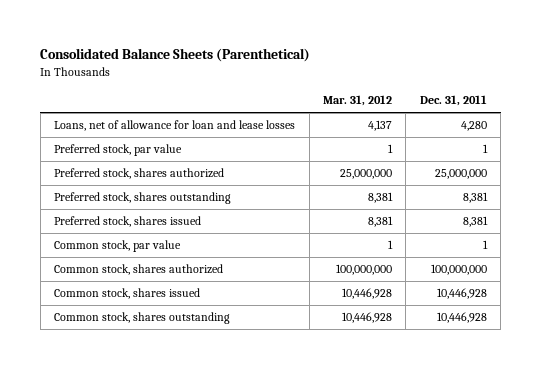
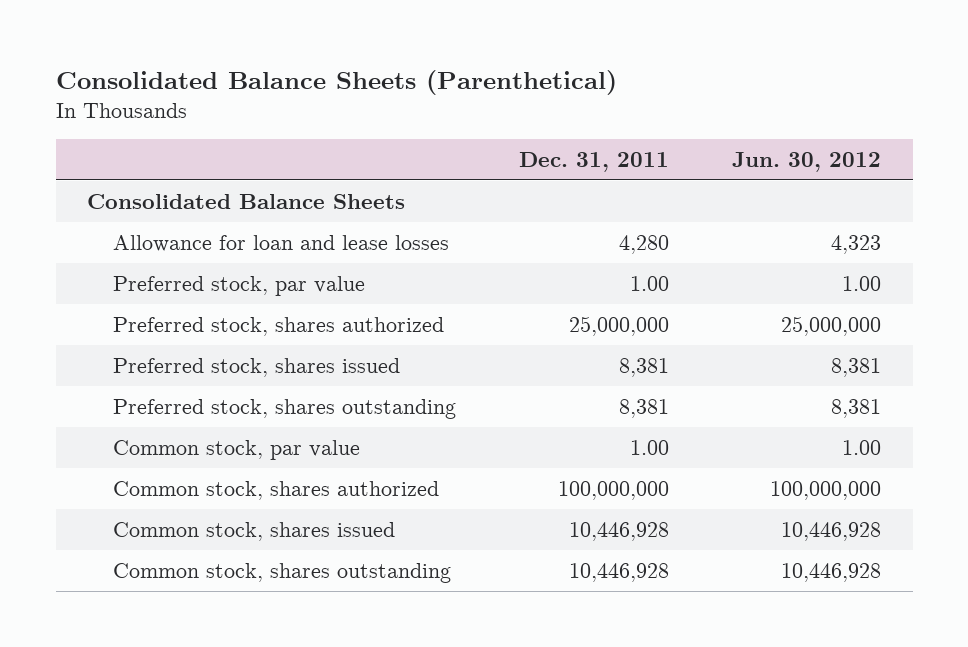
[322,95,392,107] Mar. 31, 2012 -> none
none -> [732,151,882,172] Jun. 30, 2012
none -> [87,193,406,209] Consolidated Balance Sheets
[54,120,296,132] Loans, net of allowance for loan and lease losses -> [112,234,449,252] Allowance for loan and lease losses
[482,144,488,154] 1 -> [629,275,669,291] 1.00
[54,192,232,205] Preferred stock, shares outstanding -> [112,398,456,419] Preferred stock, shares outstanding
[482,240,488,250] 1 -> [629,439,669,455] 1.00

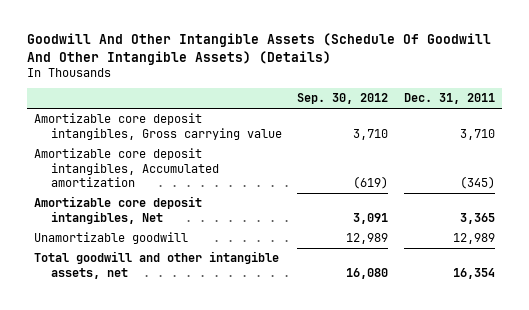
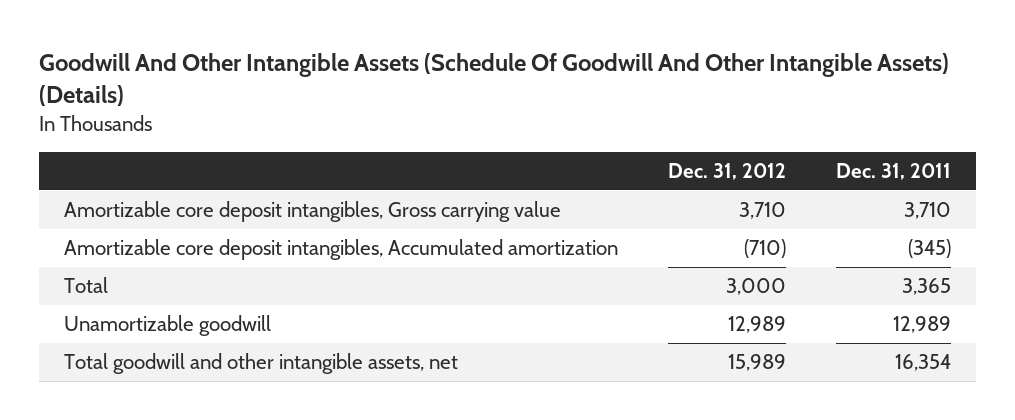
[297,93,389,105] Sep. 30, 2012 -> none
none -> [667,162,786,180] Dec. 31, 2012
[34,196,203,224] Amortizable core deposit intangibles, Net -> [63,277,108,294] Total

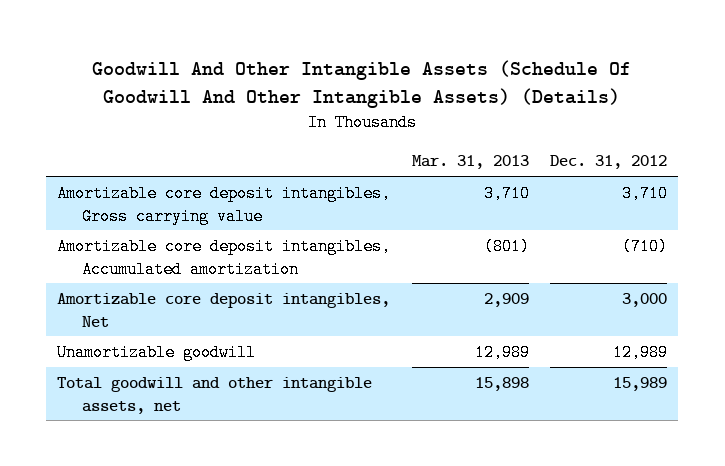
[835,162,951,180] Dec. 31, 2011 -> none
none -> [411,155,529,170] Mar. 31, 2013
[63,277,108,294] Total -> [57,292,391,327] Amortizable core deposit intangibles, Net

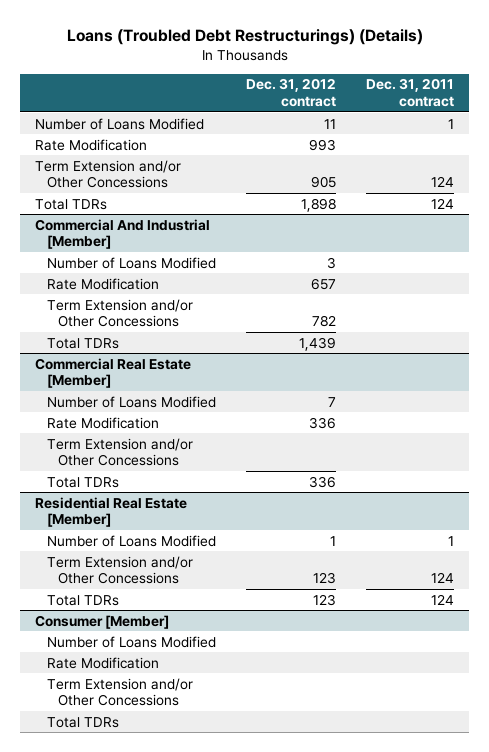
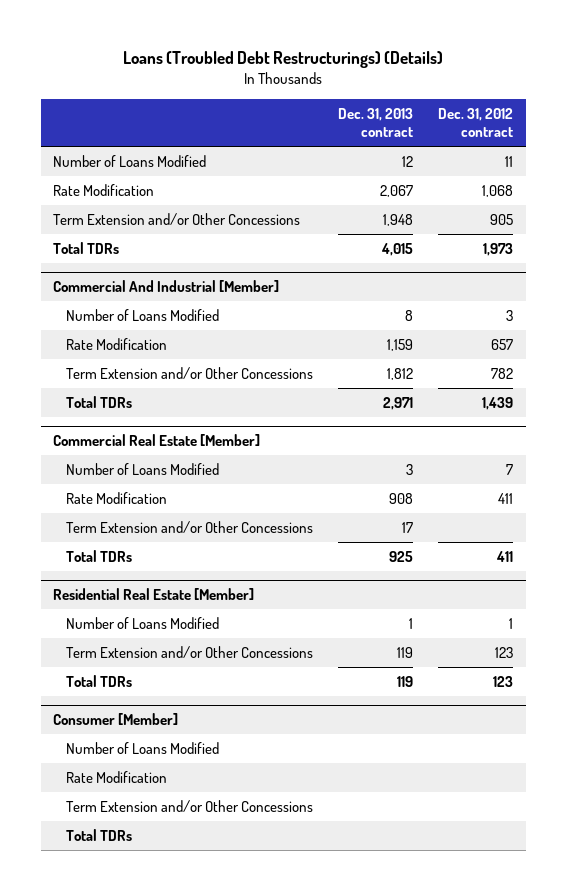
[366,78,455,107] Dec. 31, 2011 contract -> none
none -> [338,108,414,138] Dec. 31, 2013 contract
[308,138,336,151] 993 -> [482,184,514,197] 1,068
[300,197,336,212] 1,898 -> [483,242,514,256] 1,973
[308,416,336,429] 336 -> [498,492,514,504] 411
[308,475,336,488] 336 -> [496,550,514,562] 411

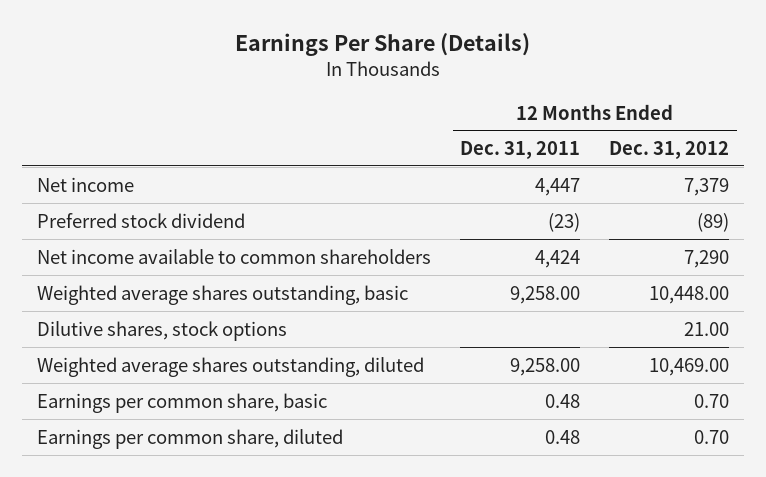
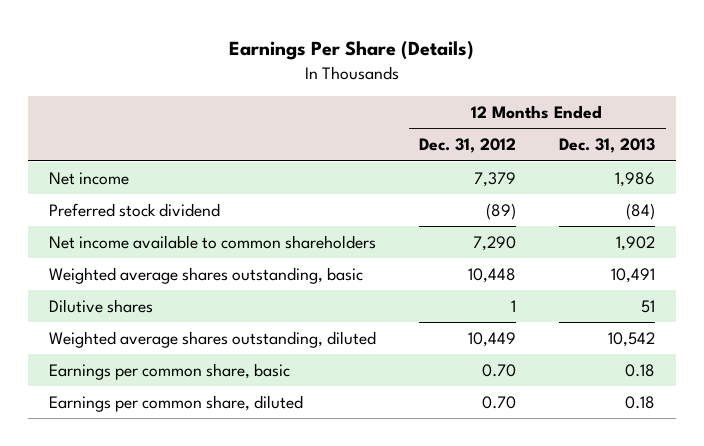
[460,141,581,160] Dec. 31, 2011 -> none
none -> [559,138,656,154] Dec. 31, 2013
[649,285,730,304] 10,448.00 -> [468,267,517,283] 10,448
[36,320,287,341] Dilutive shares, stock options -> [49,298,154,313] Dilutive shares
[684,321,730,336] 21.00 -> [511,299,517,312] 1
[649,357,730,376] 10,469.00 -> [468,331,517,347] 10,449

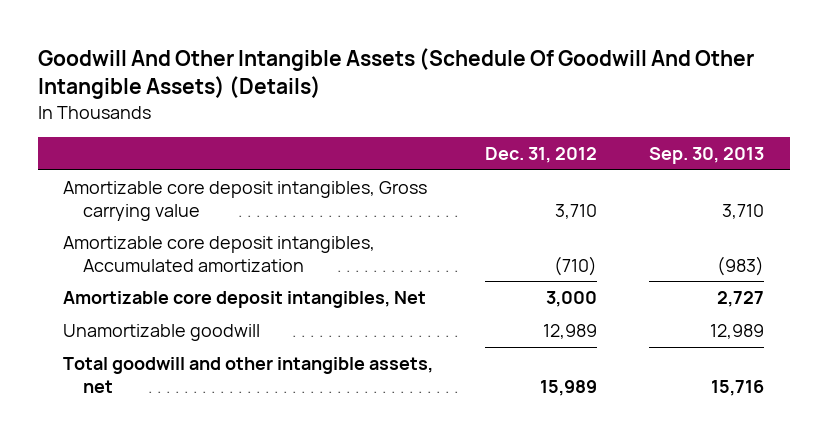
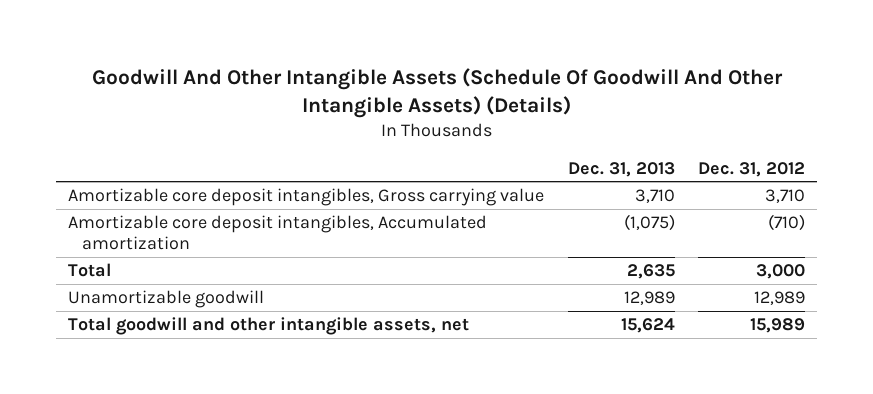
[649,147,765,165] Sep. 30, 2013 -> none
none -> [567,161,675,177] Dec. 31, 2013
[63,291,427,309] Amortizable core deposit intangibles, Net -> [67,262,111,277] Total

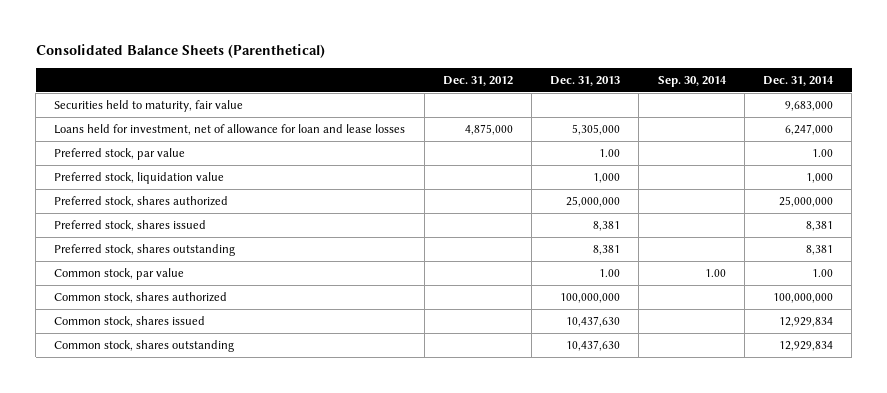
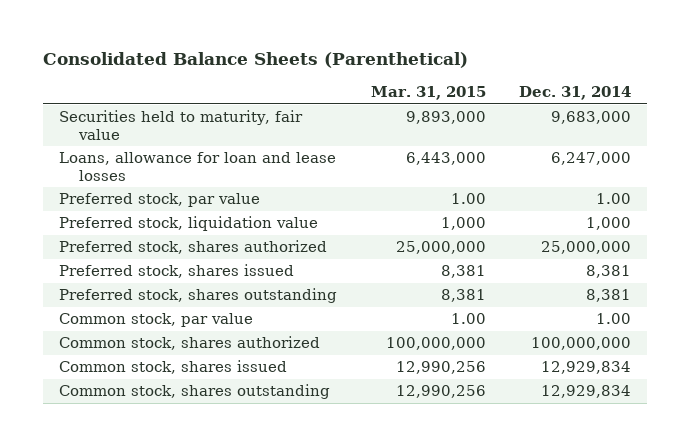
[442,75,513,86] Dec. 31, 2012 -> none
[550,75,621,86] Dec. 31, 2013 -> none
[657,75,727,87] Sep. 30, 2014 -> none
none -> [370,85,486,100] Mar. 31, 2015
[54,123,406,135] Loans held for investment, net of allowance for loan and lease losses -> [59,152,337,181] Loans, allowance for loan and lease losses

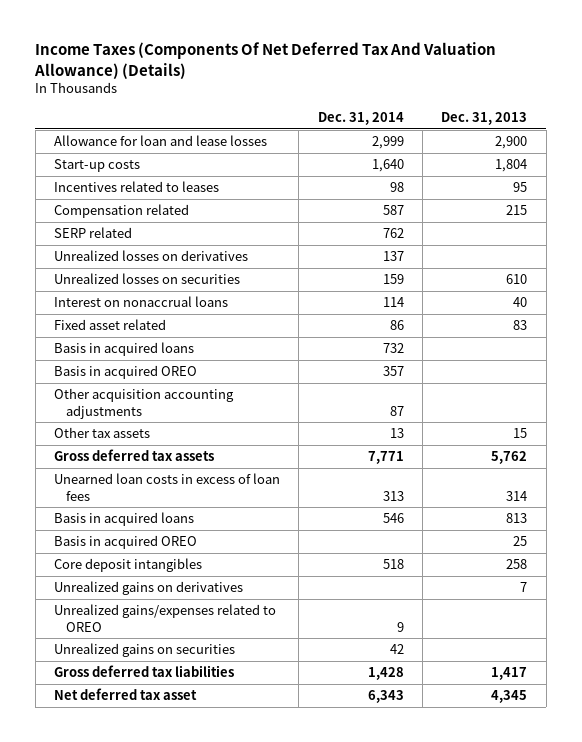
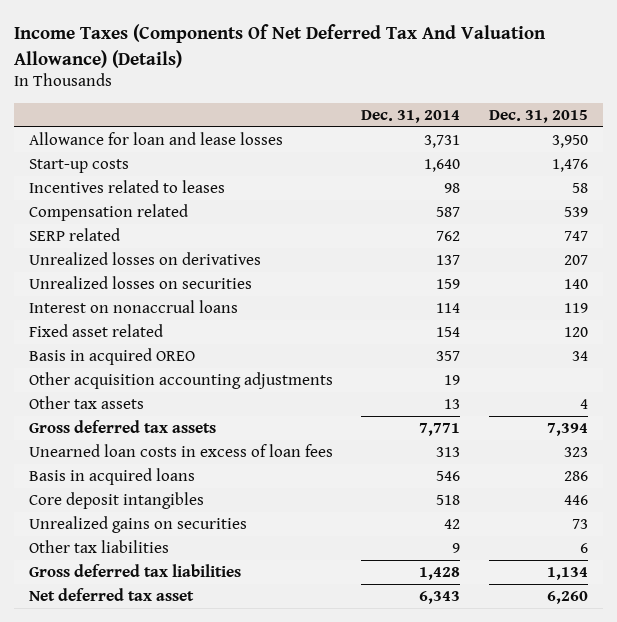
[441,112,528,126] Dec. 31, 2013 -> none
none -> [489,109,589,123] Dec. 31, 2015
[371,136,404,150] 2,999 -> [424,134,461,148] 3,731
[54,342,195,357] Basis in acquired loans -> none
[389,320,404,331] 86 -> [436,326,461,337] 154
[389,405,404,416] 87 -> [444,374,461,385] 19
[54,535,198,550] Basis in acquired OREO -> none
[54,581,244,596] Unrealized gains on derivatives -> none
[54,604,277,632] Unrealized gains/expenses related to OREO -> none
none -> [28,539,169,553] Other tax liabilities

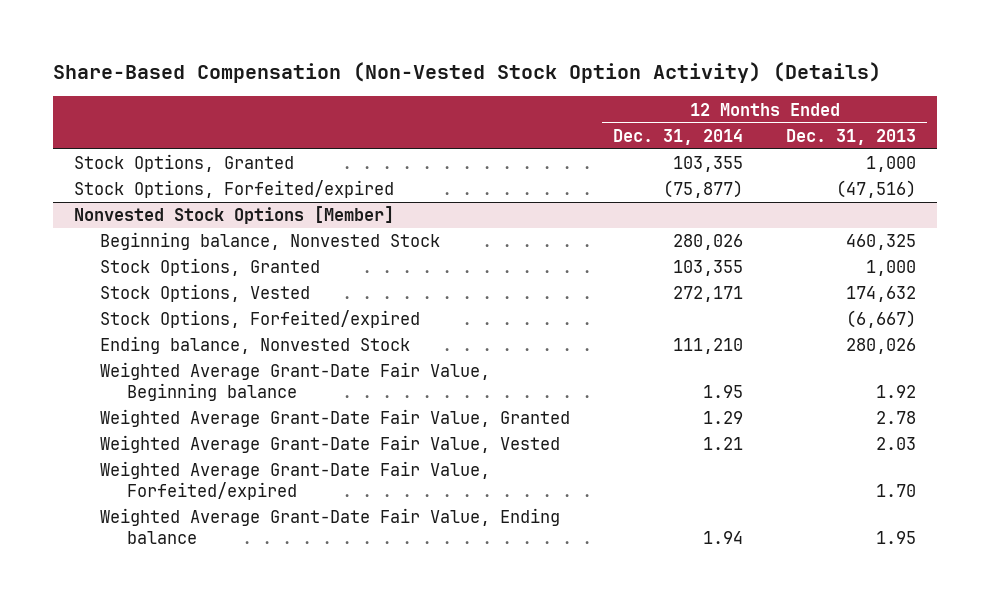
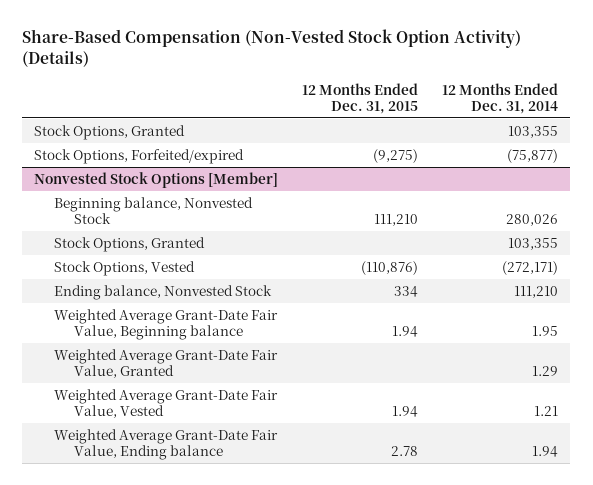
[785,128,916,145] Dec. 31, 2013 -> none
none -> [302,82,419,114] 12 Months Ended Dec. 31, 2015
[100,310,421,329] Stock Options, Forfeited/expired -> none
[673,286,744,303] 272,171 -> [502,260,559,275] (272,171)
[100,461,491,501] Weighted Average Grant-Date Fair Value, Forfeited/expired -> none

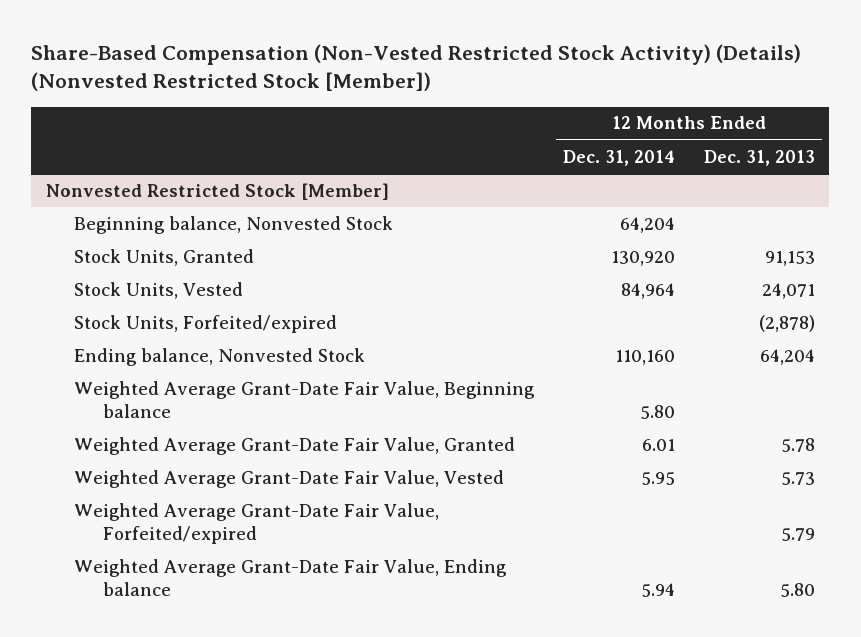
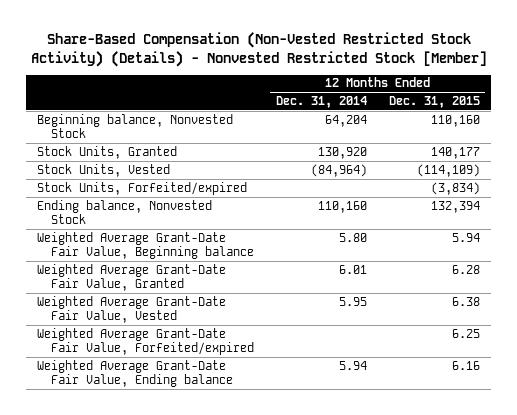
[31,43,802,92] Share-Based Compensation (Non-Vested Restricted Stock Activity) (Details) (Nonvested Restricted Stock [Member]) -> [30,32,487,67] Share-Based Compensation (Non-Vested Restricted Stock Activity) (Details) - Nonvested Restricted Stock [Member]
[703,149,815,166] Dec. 31, 2013 -> none
none -> [388,96,480,109] Dec. 31, 2015
[45,182,389,200] Nonvested Restricted Stock [Member] -> none
[621,282,676,299] 84,964 -> [310,163,367,177] (84,964)

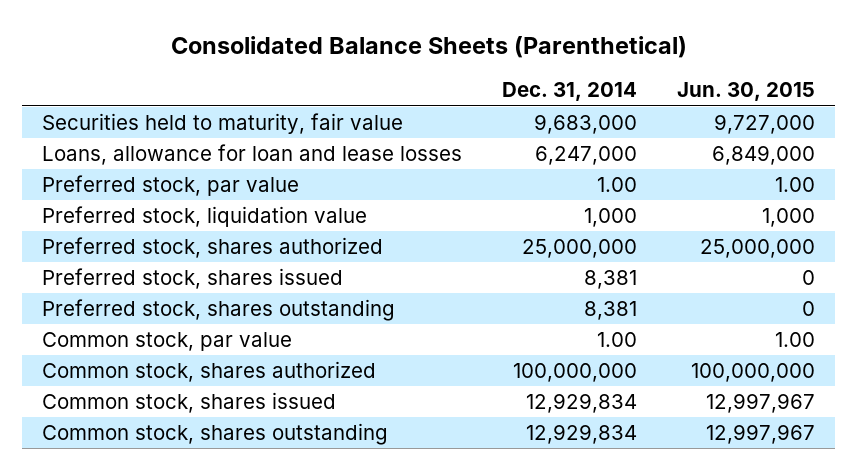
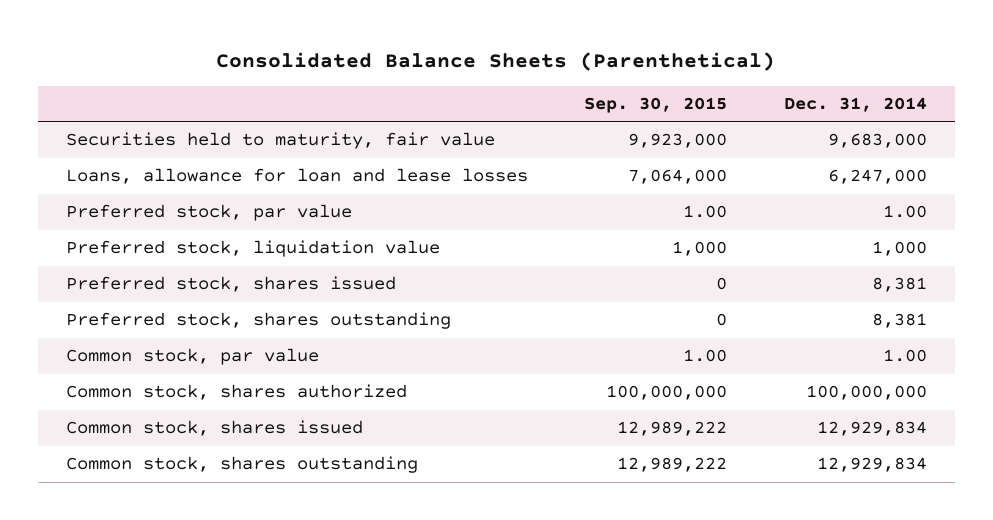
[677,82,816,102] Jun. 30, 2015 -> none
none -> [584,97,728,114] Sep. 30, 2015
[42,237,384,259] Preferred stock, shares authorized -> none

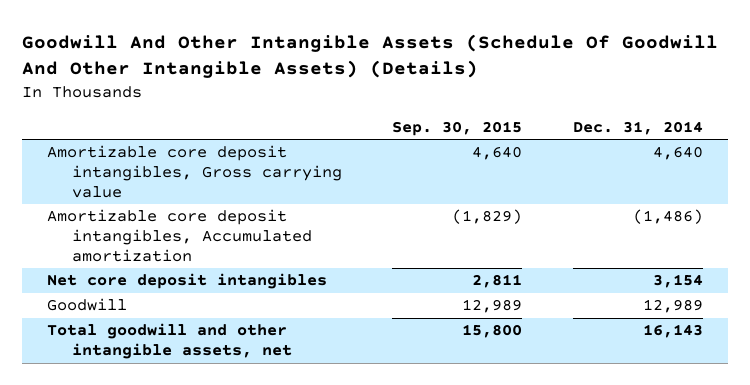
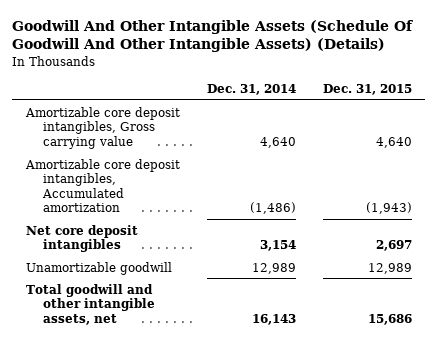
[392,120,523,136] Sep. 30, 2015 -> none
none -> [322,84,412,96] Dec. 31, 2015
[46,298,127,312] Goodwill -> [25,261,172,275] Unamortizable goodwill

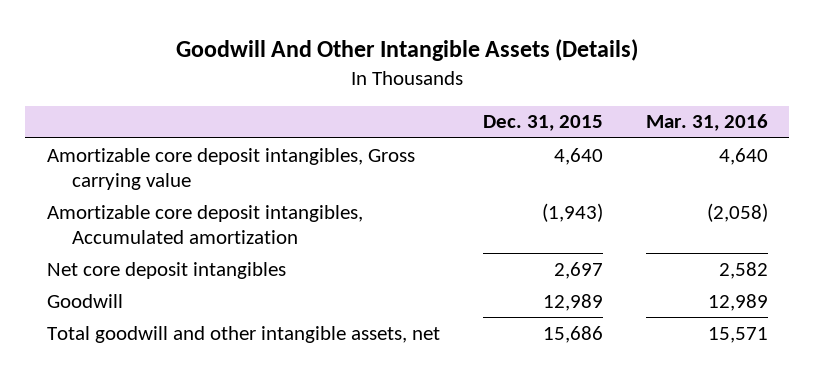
[12,19,414,53] Goodwill And Other Intangible Assets (Schedule Of Goodwill And Other Intangible Assets) (Details) -> [176,39,639,62] Goodwill And Other Intangible Assets (Details)
[206,84,296,96] Dec. 31, 2014 -> none
none -> [645,114,768,132] Mar. 31, 2016
[25,261,172,275] Unamortizable goodwill -> [46,293,123,308] Goodwill

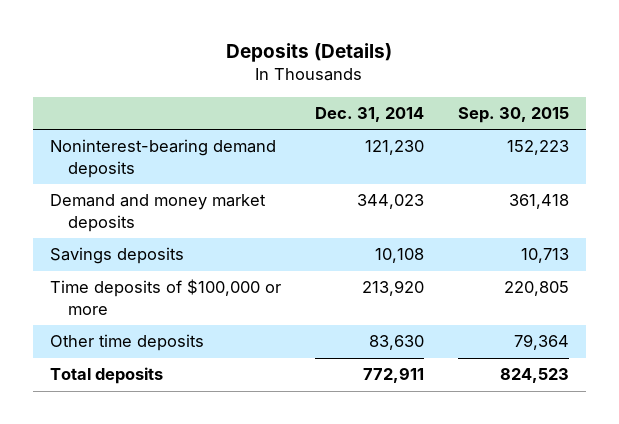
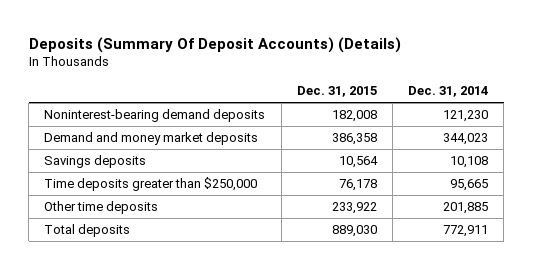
[226,43,393,63] Deposits (Details) -> [28,36,401,53] Deposits (Summary Of Deposit Accounts) (Details)
[457,107,569,124] Sep. 30, 2015 -> none
none -> [296,86,377,98] Dec. 31, 2015
[49,279,281,315] Time deposits of $100,000 or more -> none
none -> [44,177,258,192] Time deposits greater than $250,000
[368,335,424,351] 83,630 -> [443,202,489,215] 201,885

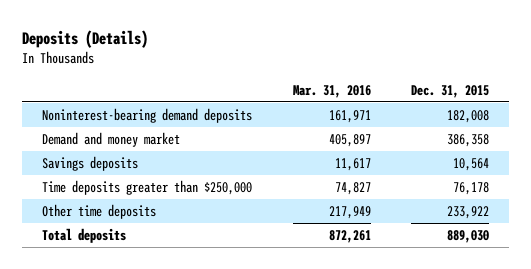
[28,36,401,53] Deposits (Summary Of Deposit Accounts) (Details) -> [22,30,149,49] Deposits (Details)
[408,86,489,98] Dec. 31, 2014 -> none
none -> [292,84,371,98] Mar. 31, 2016
[44,132,259,146] Demand and money market deposits -> [42,132,181,148] Demand and money market

